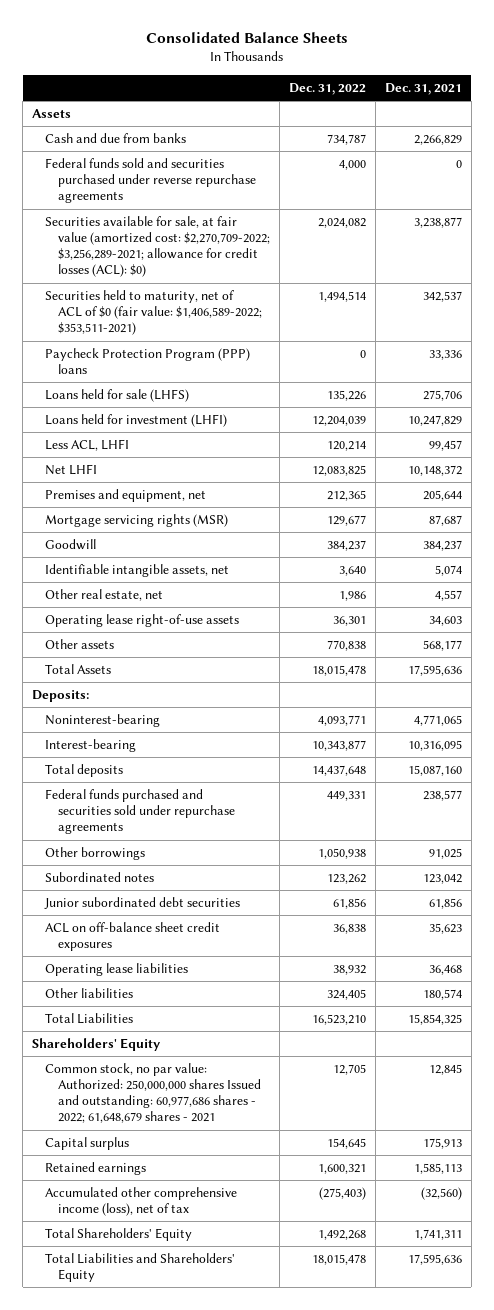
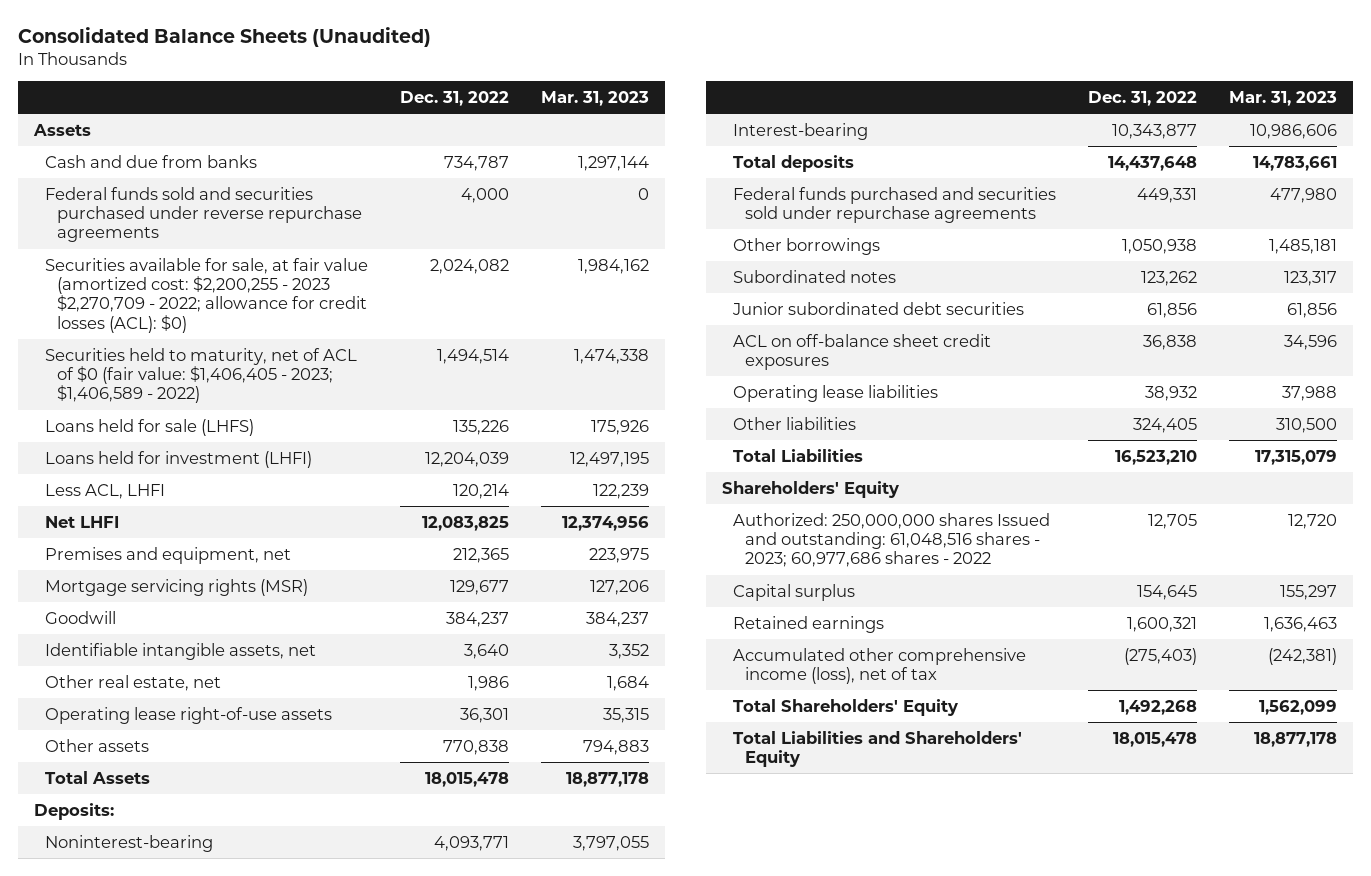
[145,32,348,44] Consolidated Balance Sheets -> [17,27,431,48] Consolidated Balance Sheets (Unaudited)
[384,82,462,95] Dec. 31, 2021 -> none
none -> [540,91,649,107] Mar. 31, 2023
[44,348,250,375] Paycheck Protection Program (PPP) loans -> none
[44,216,270,278] Securities available for sale, at fair value (amortized cost: $2,270,709-2022; $3,256,289-2021; allowance for credit losses (ACL): $0) -> [45,257,369,333] Securities available for sale, at fair value (amortized cost: $2,200,255 - 2023 $2,270,709 - 2022; allowance for credit losses (ACL): $0)
[44,290,262,336] Securities held to maturity, net of ACL of $0 (fair value: $1,406,589-2022; $353,511-2021) -> [45,347,358,404] Securities held to maturity, net of ACL of $0 (fair value: $1,406,405 - 2023; $1,406,589 - 2022)
[44,1063,261,1124] Common stock, no par value: Authorized: 250,000,000 shares Issued and outstanding: 60,977,686 shares - 2022; 61,648,679 shares - 2021 -> [733,512,1051,568] Authorized: 250,000,000 shares Issued and outstanding: 61,048,516 shares - 2023; 60,977,686 shares - 2022

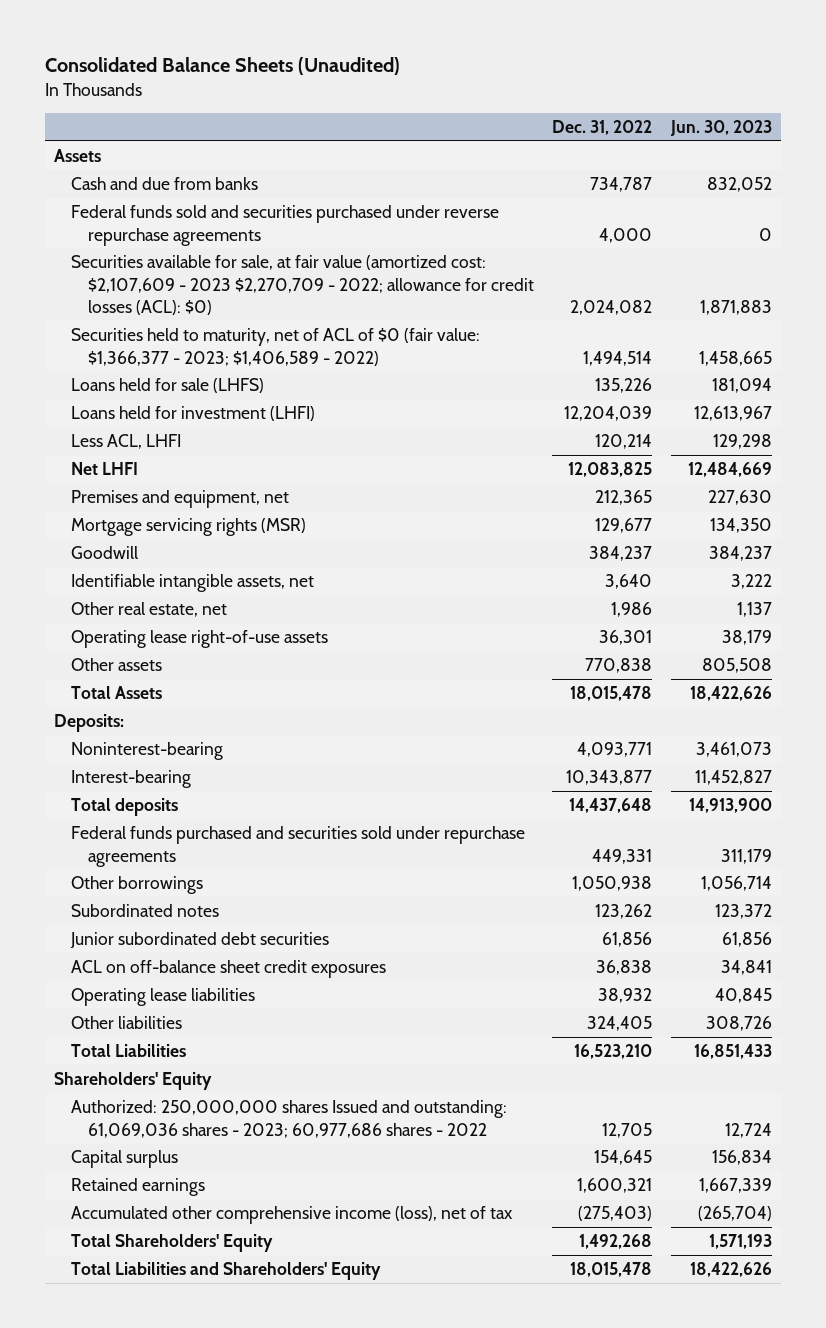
[540,91,649,107] Mar. 31, 2023 -> none
none -> [669,120,772,137] Jun. 30, 2023
[45,257,369,333] Securities available for sale, at fair value (amortized cost: $2,200,255 - 2023 $2,270,709 - 2022; allowance for credit losses (ACL): $0) -> [70,254,534,316] Securities available for sale, at fair value (amortized cost: $2,107,609 - 2023 $2,270,709 - 2022; allowance for credit losses (ACL): $0)
[45,347,358,404] Securities held to maturity, net of ACL of $0 (fair value: $1,406,405 - 2023; $1,406,589 - 2022) -> [70,327,480,366] Securities held to maturity, net of ACL of $0 (fair value: $1,366,377 - 2023; $1,406,589 - 2022)
[733,512,1051,568] Authorized: 250,000,000 shares Issued and outstanding: 61,048,516 shares - 2023; 60,977,686 shares - 2022 -> [70,1099,507,1138] Authorized: 250,000,000 shares Issued and outstanding: 61,069,036 shares - 2023; 60,977,686 shares - 2022

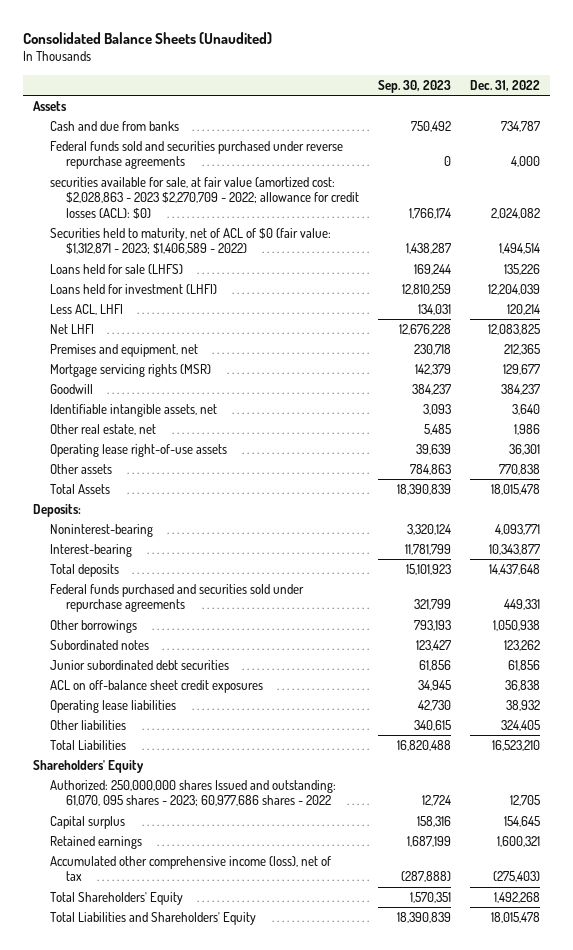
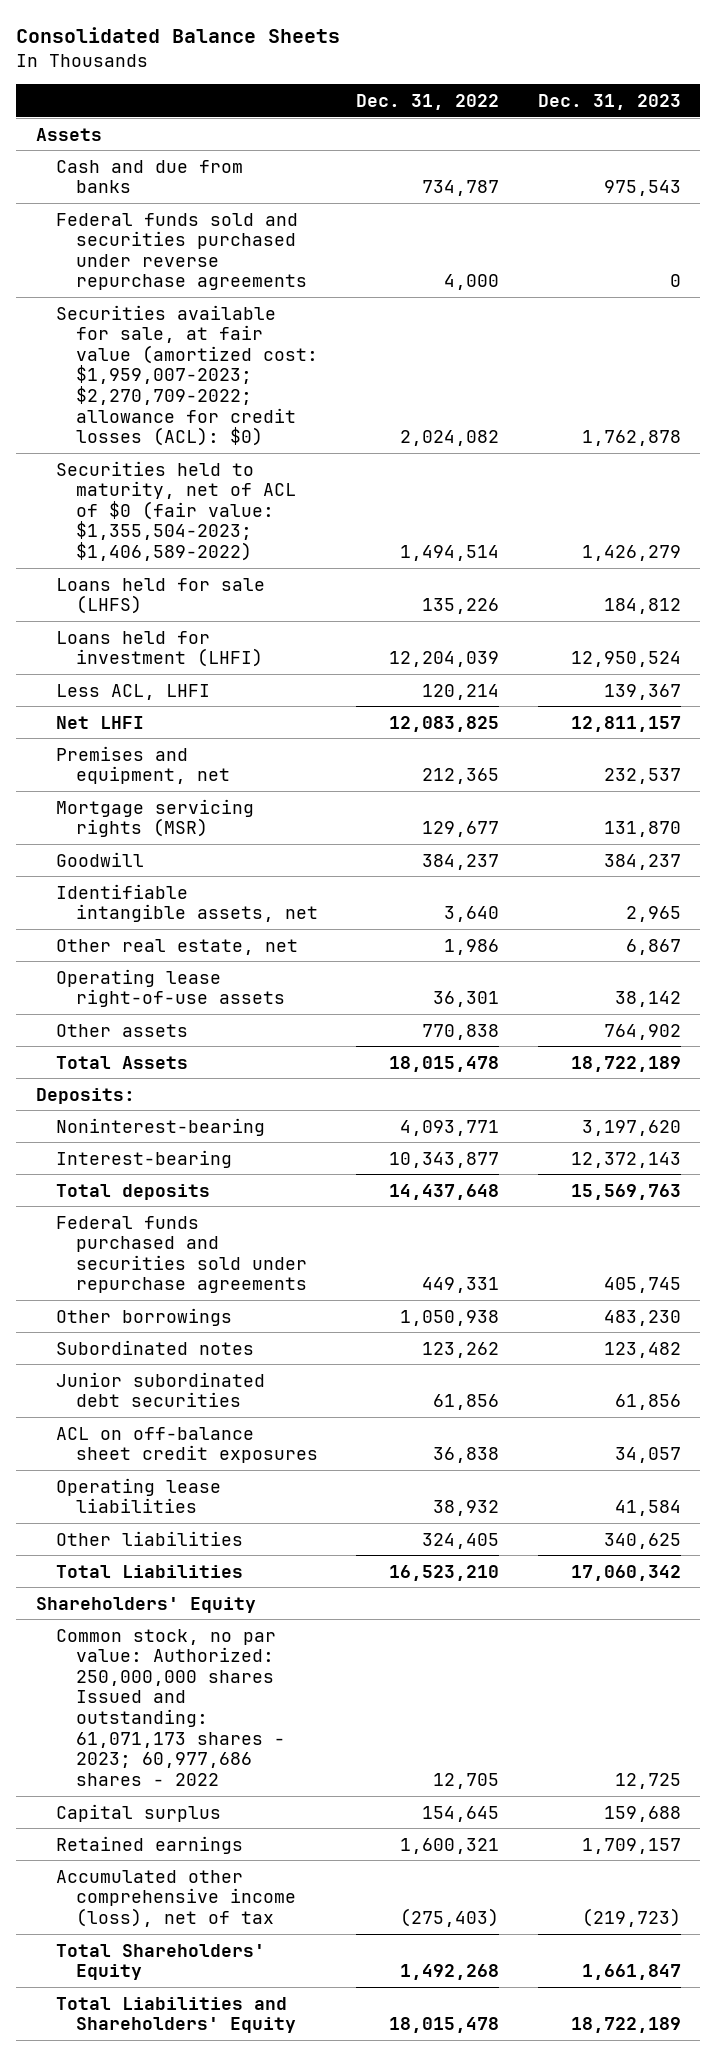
[23,31,273,44] Consolidated Balance Sheets (Unaudited) -> [16,27,341,44] Consolidated Balance Sheets
[378,79,452,93] Sep. 30, 2023 -> none
none -> [538,93,682,110] Dec. 31, 2023
[49,177,360,219] securities available for sale, at fair value (amortized cost: $2,028,863 - 2023 $2,270,709 - 2022; allowance for credit losses (ACL): $0) -> [55,304,318,447] Securities available for sale, at fair value (amortized cost: $1,959,007-2023; $2,270,709-2022; allowance for credit losses (ACL): $0)
[49,228,331,255] Securities held to maturity, net of ACL of $0 (fair value: $1,312,871 - 2023; $1,406,589 - 2022) -> [55,460,296,561] Securities held to maturity, net of ACL of $0 (fair value: $1,355,504-2023; $1,406,589-2022)
[49,780,336,807] Authorized: 250,000,000 shares Issued and outstanding: 61,070, 095 shares - 2023; 60,977,686 shares - 2022 -> [55,1628,285,1786] Common stock, no par value: Authorized: 250,000,000 shares Issued and outstanding: 61,071,173 shares - 2023; 60,977,686 shares - 2022

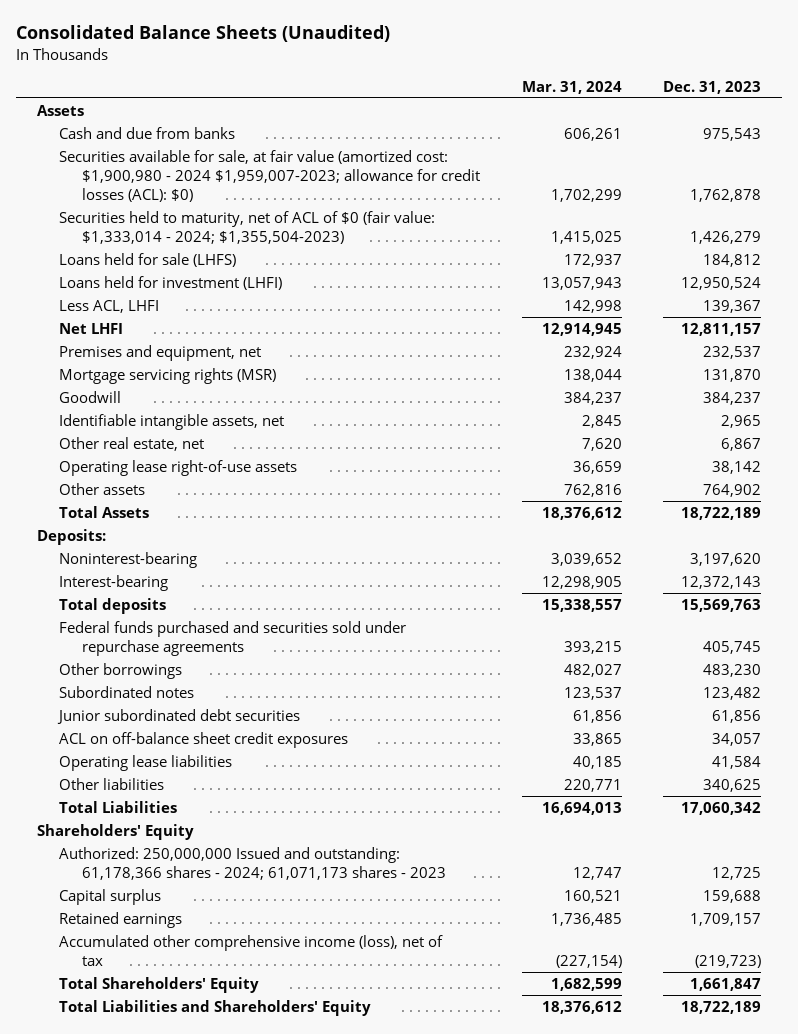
[16,27,341,44] Consolidated Balance Sheets -> [15,25,390,43] Consolidated Balance Sheets (Unaudited)
[356,93,500,110] Dec. 31, 2022 -> none
none -> [521,80,622,94] Mar. 31, 2024
[55,212,307,291] Federal funds sold and securities purchased under reverse repurchase agreements -> none
[55,304,318,447] Securities available for sale, at fair value (amortized cost: $1,959,007-2023; $2,270,709-2022; allowance for credit losses (ACL): $0) -> [59,149,480,202] Securities available for sale, at fair value (amortized cost: $1,900,980 - 2024 $1,959,007-2023; allowance for credit losses (ACL): $0)
[55,460,296,561] Securities held to maturity, net of ACL of $0 (fair value: $1,355,504-2023; $1,406,589-2022) -> [59,210,436,244] Securities held to maturity, net of ACL of $0 (fair value: $1,333,014 - 2024; $1,355,504-2023)
[55,1628,285,1786] Common stock, no par value: Authorized: 250,000,000 shares Issued and outstanding: 61,071,173 shares - 2023; 60,977,686 shares - 2022 -> [59,846,446,880] Authorized: 250,000,000 Issued and outstanding: 61,178,366 shares - 2024; 61,071,173 shares - 2023

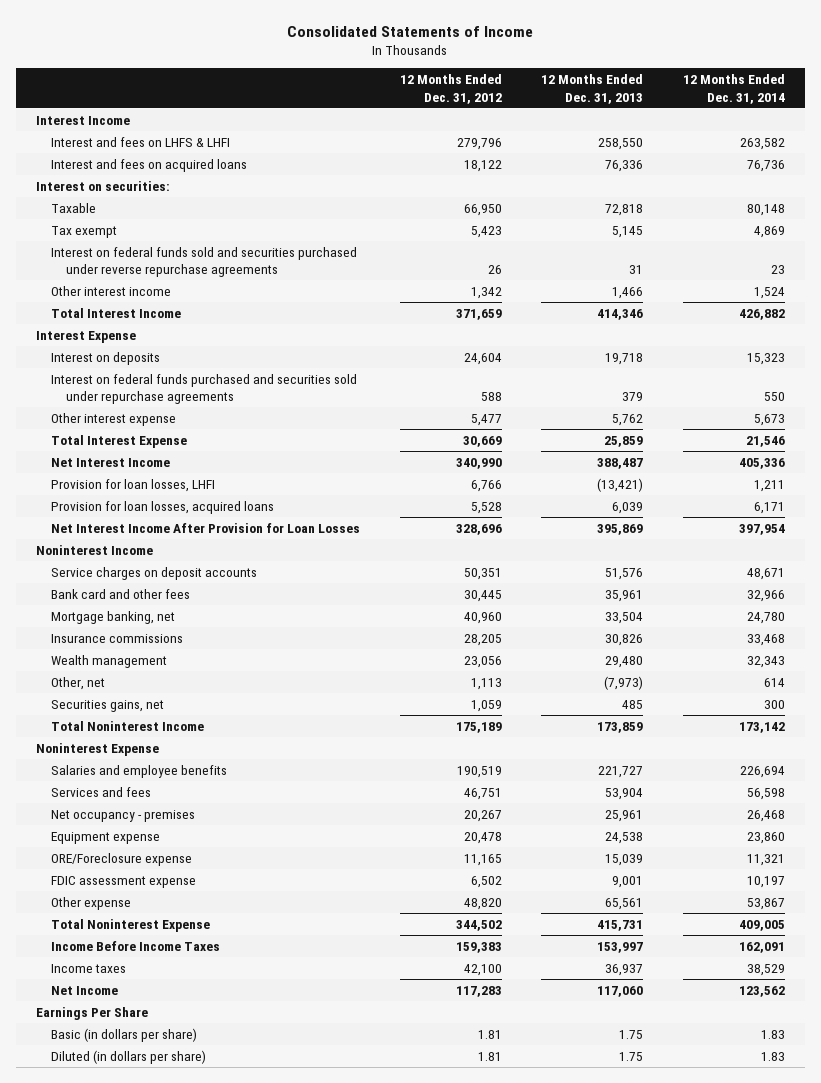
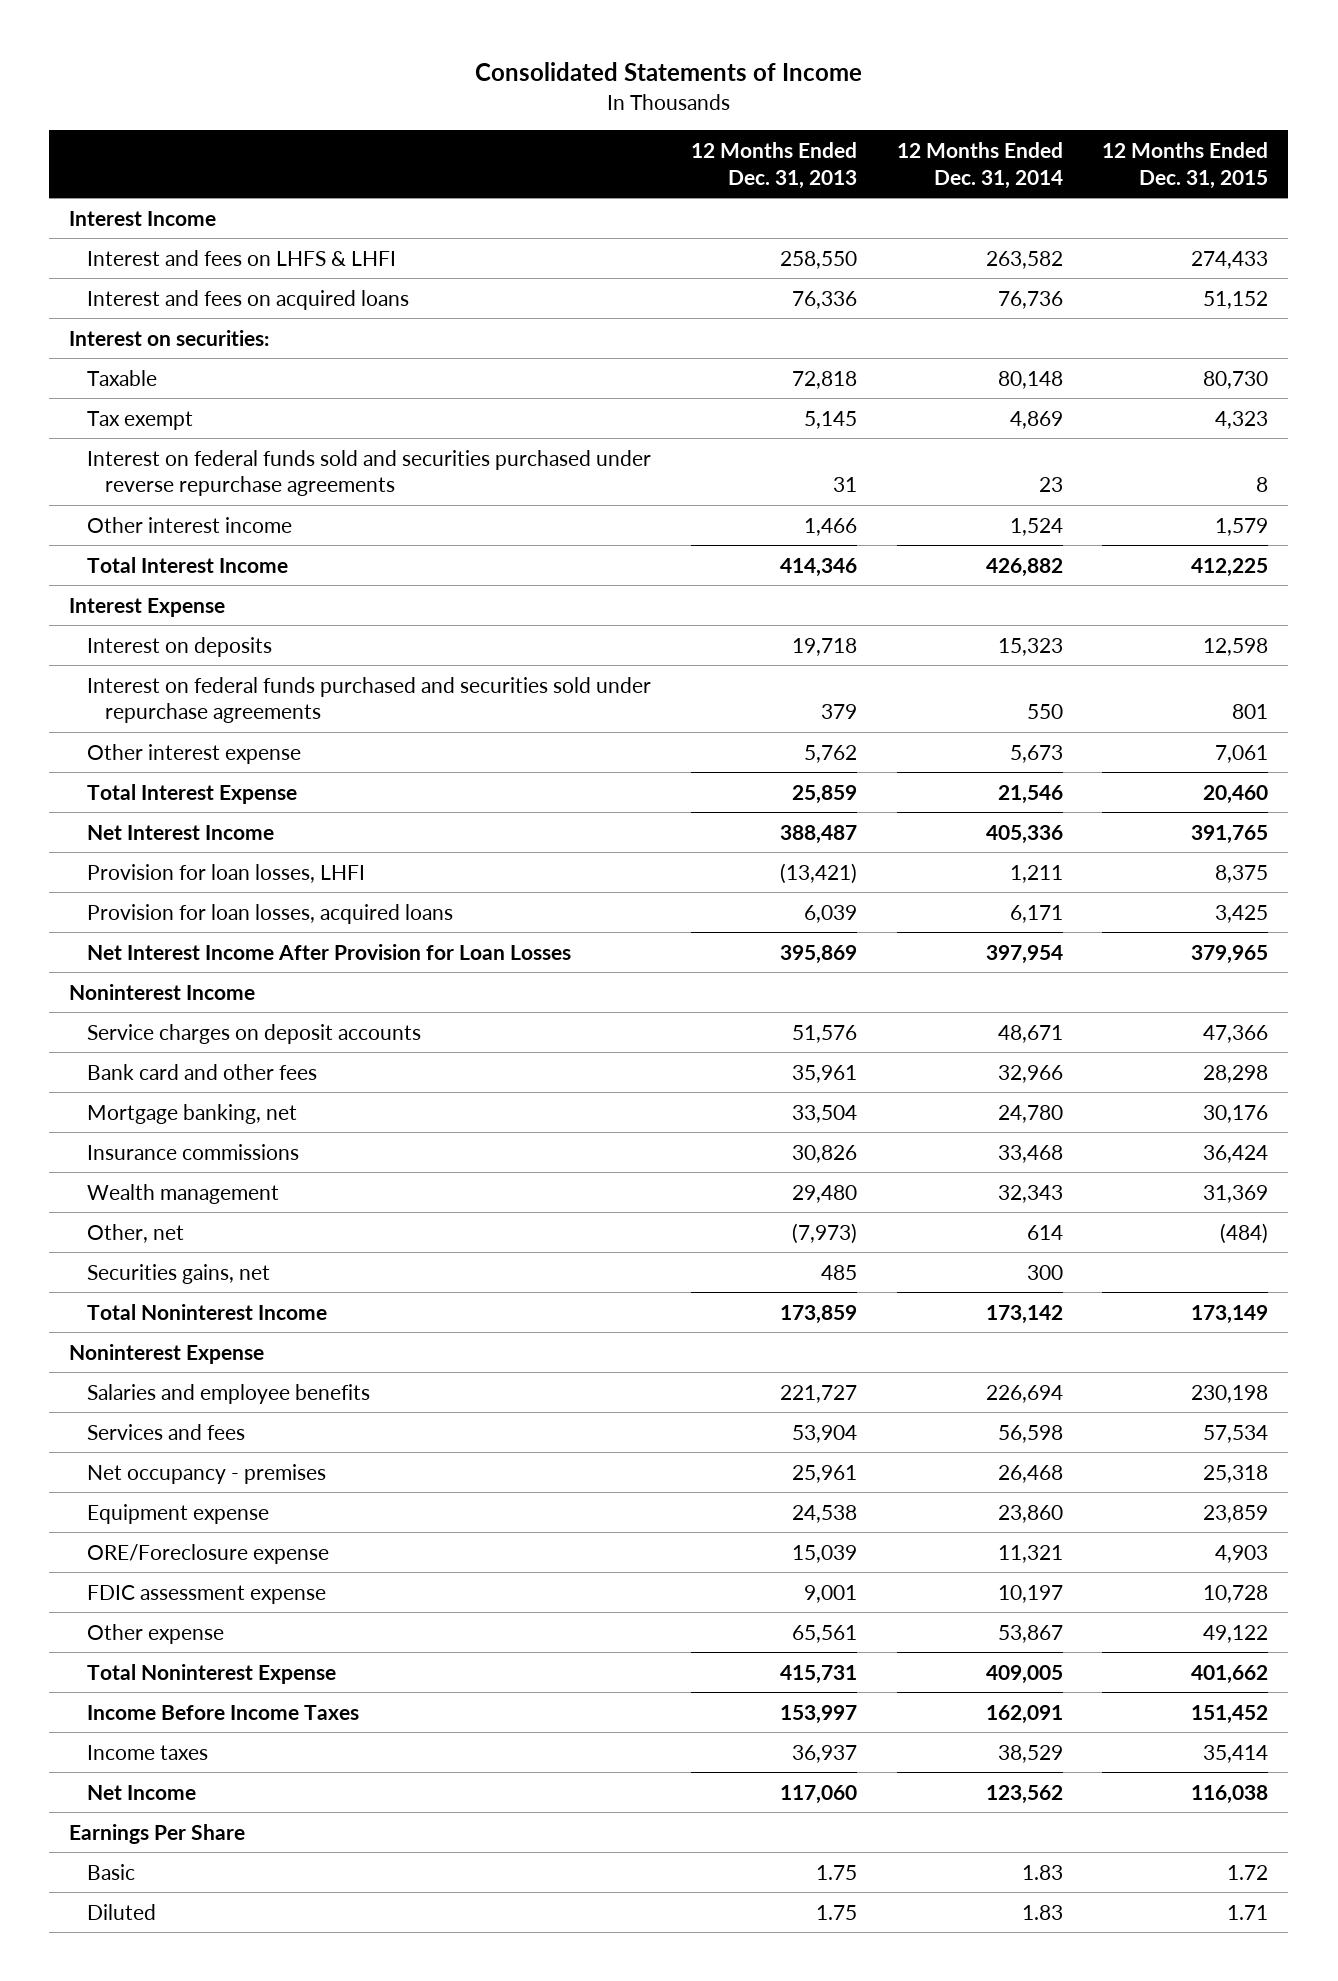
[399,74,502,104] 12 Months Ended Dec. 31, 2012 -> none
none -> [1102,141,1269,189] 12 Months Ended Dec. 31, 2015
[51,1027,198,1042] Basic (in dollars per share) -> [87,1863,136,1880] Basic
[51,1049,207,1064] Diluted (in dollars per share) -> [87,1903,157,1920] Diluted

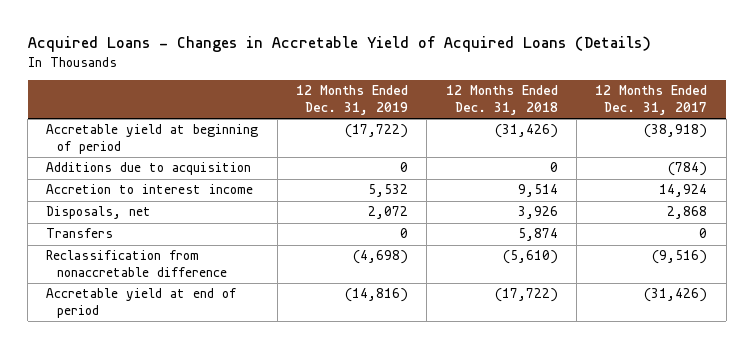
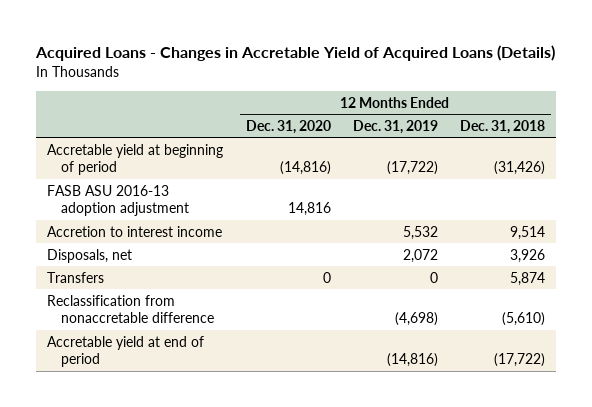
[595,85,708,115] 12 Months Ended Dec. 31, 2017 -> none
none -> [245,119,331,134] Dec. 31, 2020
[46,162,252,176] Additions due to acquisition -> none
none -> [47,184,190,217] FASB ASU 2016-13 adoption adjustment

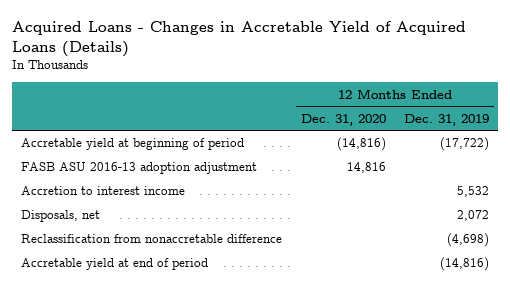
[460,119,546,134] Dec. 31, 2018 -> none
[47,271,105,283] Transfers -> none

